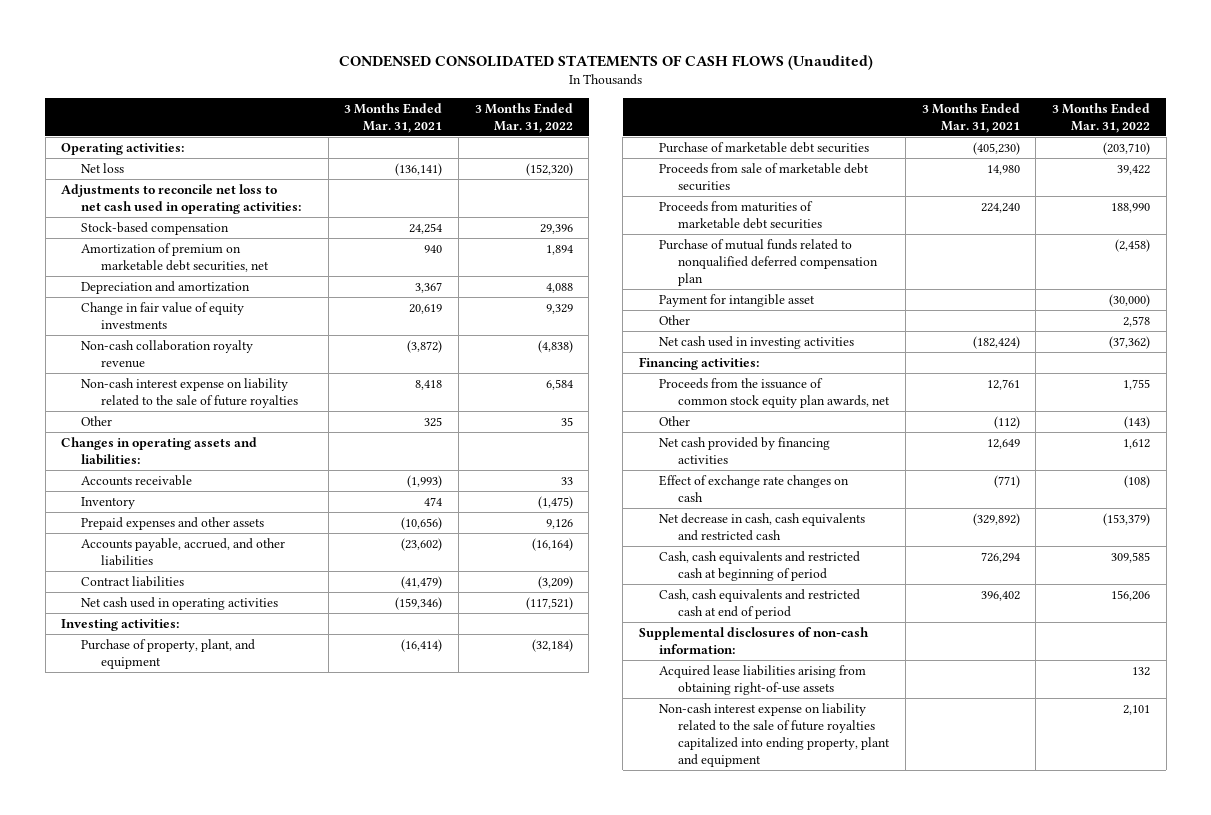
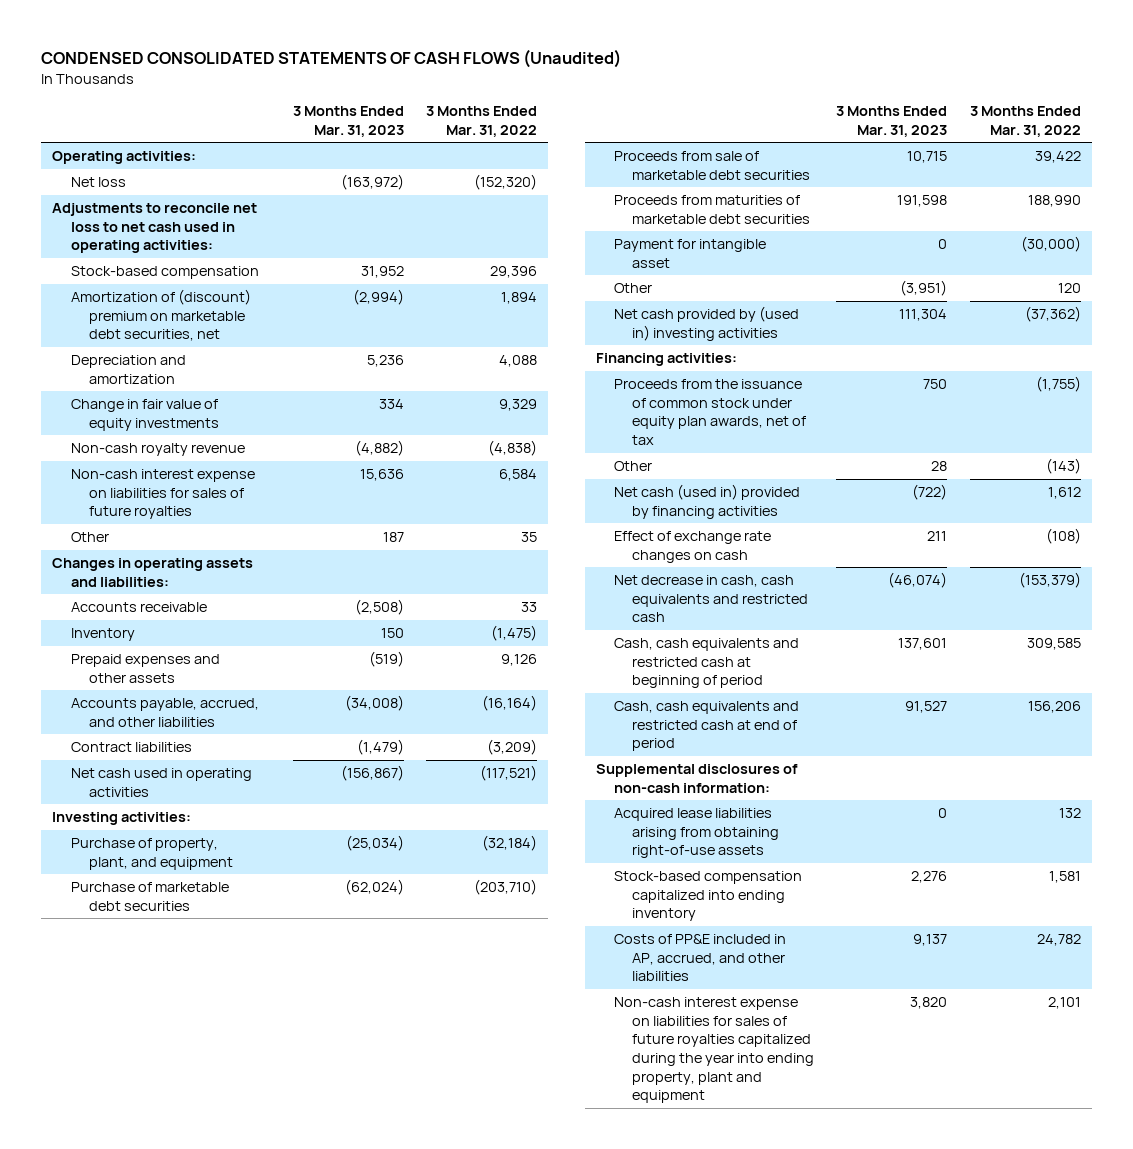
[344,102,443,133] 3 Months Ended Mar. 31, 2021 -> none
none -> [292,106,404,137] 3 Months Ended Mar. 31, 2023
[81,242,270,272] Amortization of premium on marketable debt securities, net -> [70,289,251,342] Amortization of (discount) premium on marketable debt securities, net
[81,339,254,368] Non-cash collaboration royalty revenue -> [70,443,245,457] Non-cash royalty revenue
[81,377,299,408] Non-cash interest expense on liability related to the sale of future royalties -> [70,469,255,520] Non-cash interest expense on liabilities for sales of future royalties
[658,238,879,286] Purchase of mutual funds related to nonqualified deferred compensation plan -> none
[1123,315,1151,327] 2,578 -> [1057,283,1081,294] 120
[658,335,854,349] Net cash used in investing activities -> [614,306,800,341] Net cash provided by (used in) investing activities
[658,377,891,408] Proceeds from the issuance of common stock equity plan awards, net -> [614,379,807,446] Proceeds from the issuance of common stock under equity plan awards, net of tax
[1123,378,1151,390] 1,755 -> [1035,376,1081,393] (1,755)
[658,436,830,464] Net cash provided by financing activities -> [614,484,801,519] Net cash (used in) provided by financing activities
none -> [614,871,803,922] Stock-based compensation capitalized into ending inventory
none -> [614,934,787,982] Costs of PP&E included in AP, accrued, and other liabilities
[658,702,891,767] Non-cash interest expense on liability related to the sale of future royalties capitalized into ending property, plant and equipment -> [614,997,815,1104] Non-cash interest expense on liabilities for sales of future royalties capitalized during the year into ending property, plant and equipment

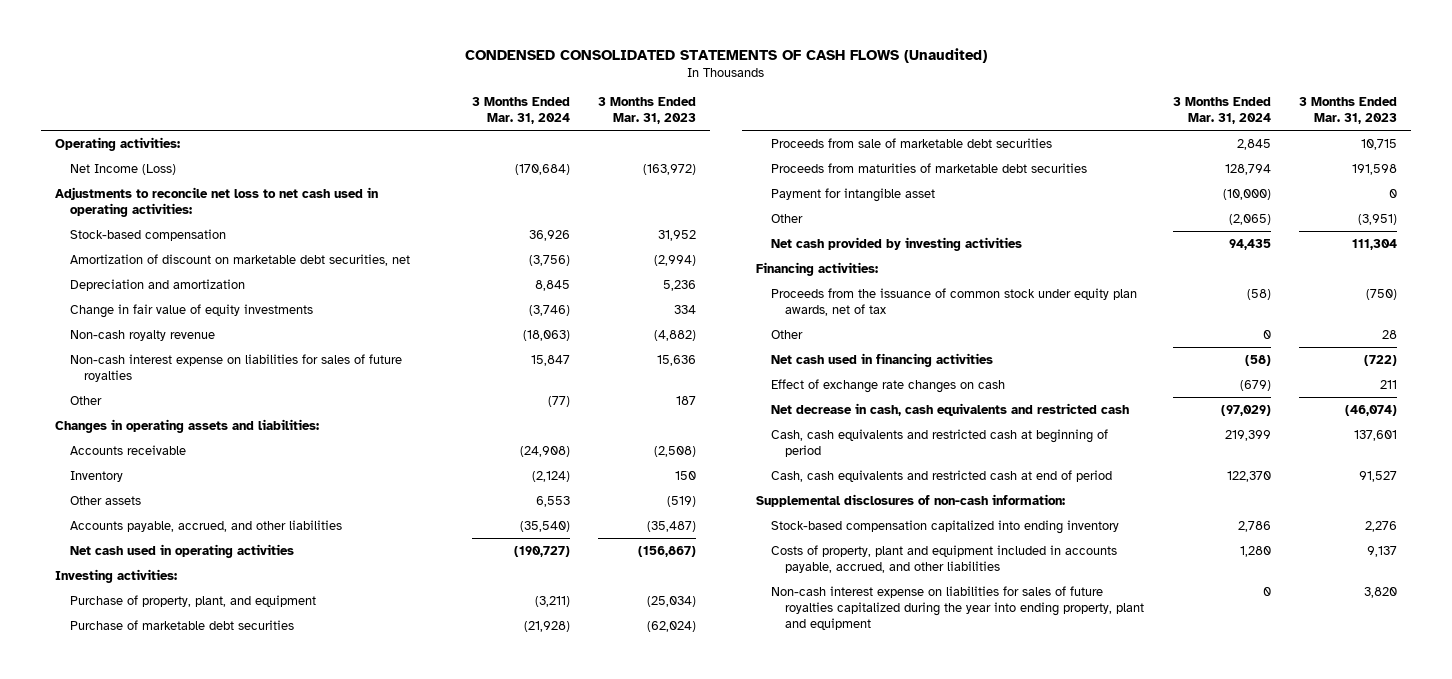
[426,106,538,137] 3 Months Ended Mar. 31, 2022 -> none
none -> [471,97,570,125] 3 Months Ended Mar. 31, 2024
[70,177,126,188] Net loss -> [69,163,176,175] Net Income (Loss)
[70,289,251,342] Amortization of (discount) premium on marketable debt securities, net -> [69,253,410,266] Amortization of discount on marketable debt securities, net
[70,742,192,753] Contract liabilities -> none
[70,654,220,683] Prepaid expenses and other assets -> [69,495,141,505] Other assets
[344,695,404,712] (34,008) -> [647,520,697,532] (35,487)
[614,306,800,341] Net cash provided by (used in) investing activities -> [770,236,1022,251] Net cash provided by investing activities
[923,379,948,390] 750 -> [1366,288,1398,300] (750)
[614,484,801,519] Net cash (used in) provided by financing activities -> [770,352,993,367] Net cash used in financing activities
[614,808,780,859] Acquired lease liabilities arising from obtaining right-of-use assets -> none
[614,934,787,982] Costs of PP&E included in AP, accrued, and other liabilities -> [770,544,1117,573] Costs of property, plant and equipment included in accounts payable, accrued, and other liabilities

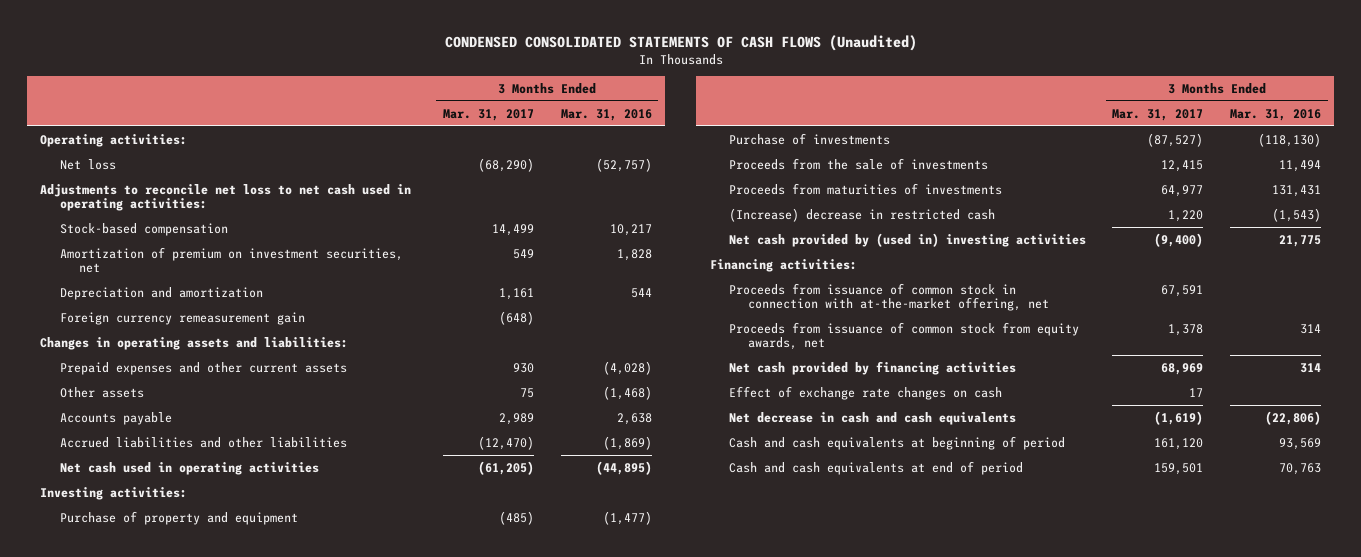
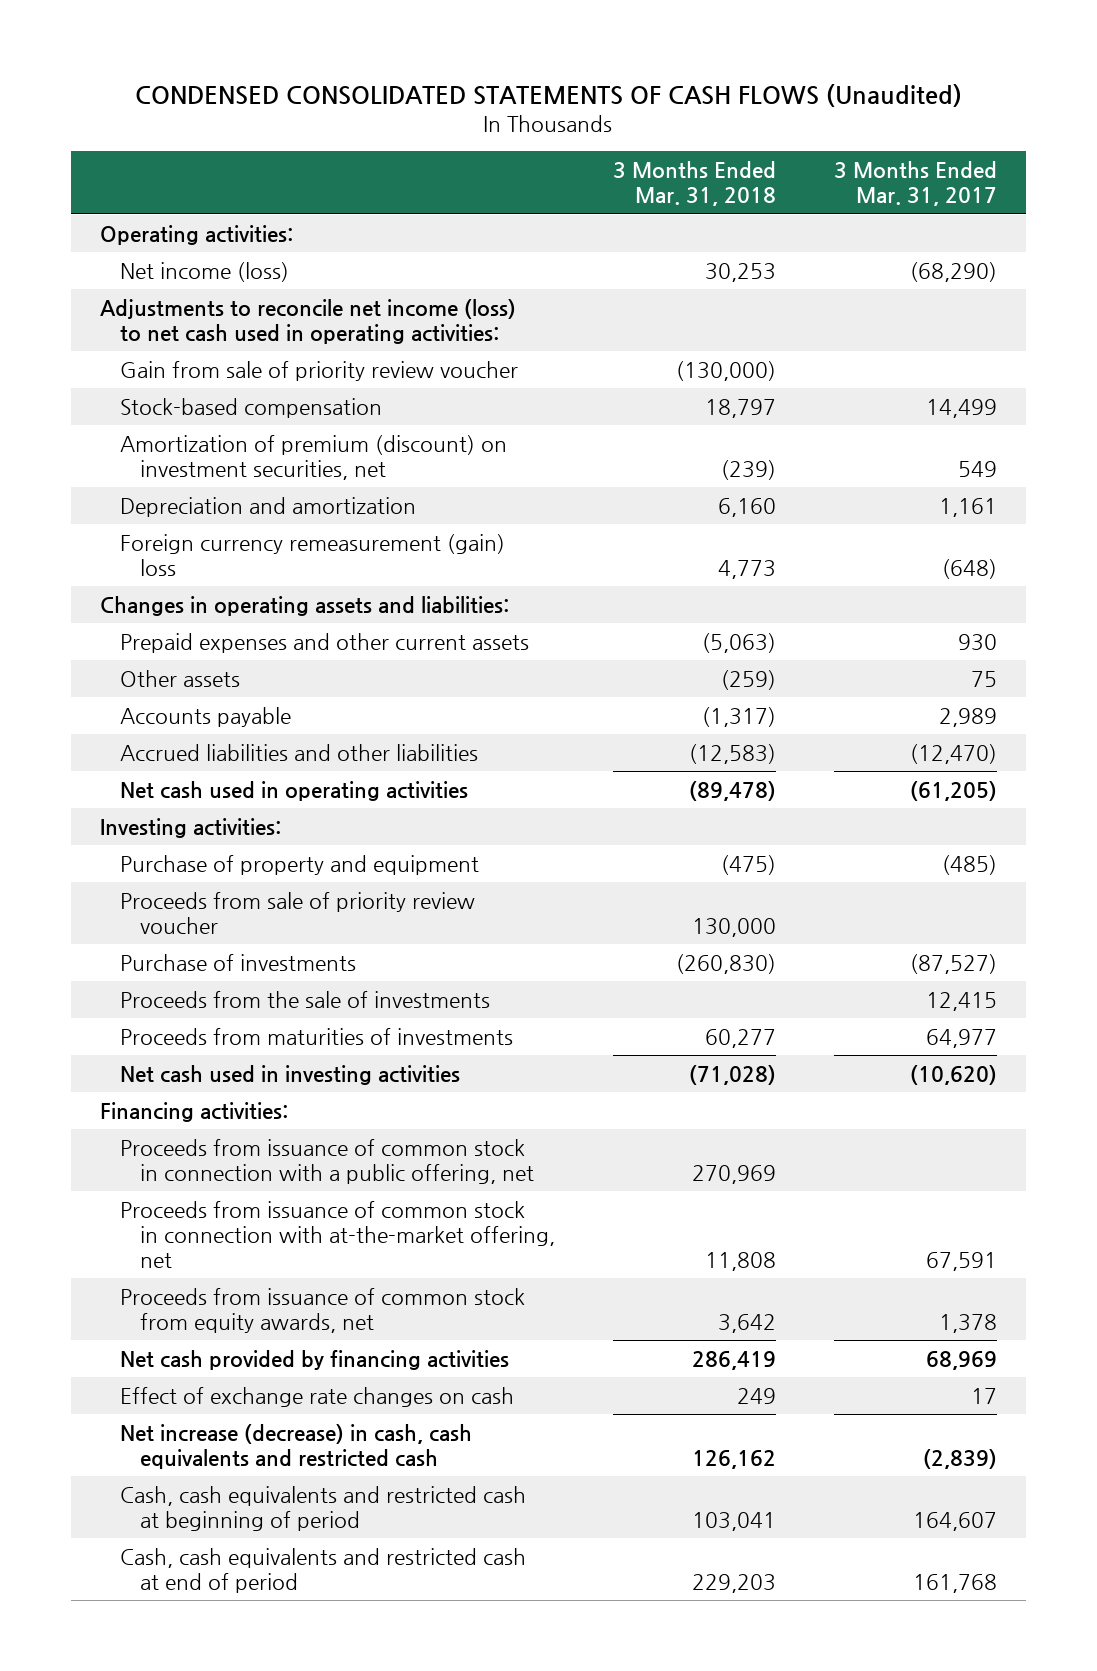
[560,108,652,121] Mar. 31, 2016 -> none
none -> [612,161,776,207] 3 Months Ended Mar. 31, 2018
[59,158,116,170] Net loss -> [119,261,289,282] Net income (loss)
[40,183,412,212] Adjustments to reconcile net loss to net cash used in operating activities: -> [100,298,517,344] Adjustments to reconcile net income (loss) to net cash used in operating activities:
none -> [119,360,518,381] Gain from sale of priority review voucher
[59,246,403,274] Amortization of premium on investment securities, net -> [119,434,507,480] Amortization of premium (discount) on investment securities, net
[59,311,305,325] Foreign currency remeasurement gain -> [119,533,505,576] Foreign currency remeasurement (gain) loss
none -> [119,891,475,934] Proceeds from sale of priority review voucher
[728,207,995,222] (Increase) decrease in restricted cash -> none
[728,232,1086,247] Net cash provided by (used in) investing activities -> [119,1064,460,1085] Net cash used in investing activities
[1154,232,1204,247] (9,400) -> [909,1064,997,1085] (10,620)
none -> [119,1138,534,1184] Proceeds from issuance of common stock in connection with a public offering, net
[728,411,1016,425] Net decrease in cash and cash equivalents -> [119,1423,472,1469] Net increase (decrease) in cash, cash equivalents and restricted cash
[1154,410,1204,425] (1,619) -> [922,1448,997,1469] (2,839)
[728,435,1065,450] Cash and cash equivalents at beginning of period -> [119,1485,526,1531] Cash, cash equivalents and restricted cash at beginning of period
[1154,437,1204,450] 161,120 -> [912,1511,997,1531] 164,607
[728,460,1023,475] Cash and cash equivalents at end of period -> [119,1547,526,1593] Cash, cash equivalents and restricted cash at end of period
[1154,462,1204,475] 159,501 -> [912,1573,997,1593] 161,768

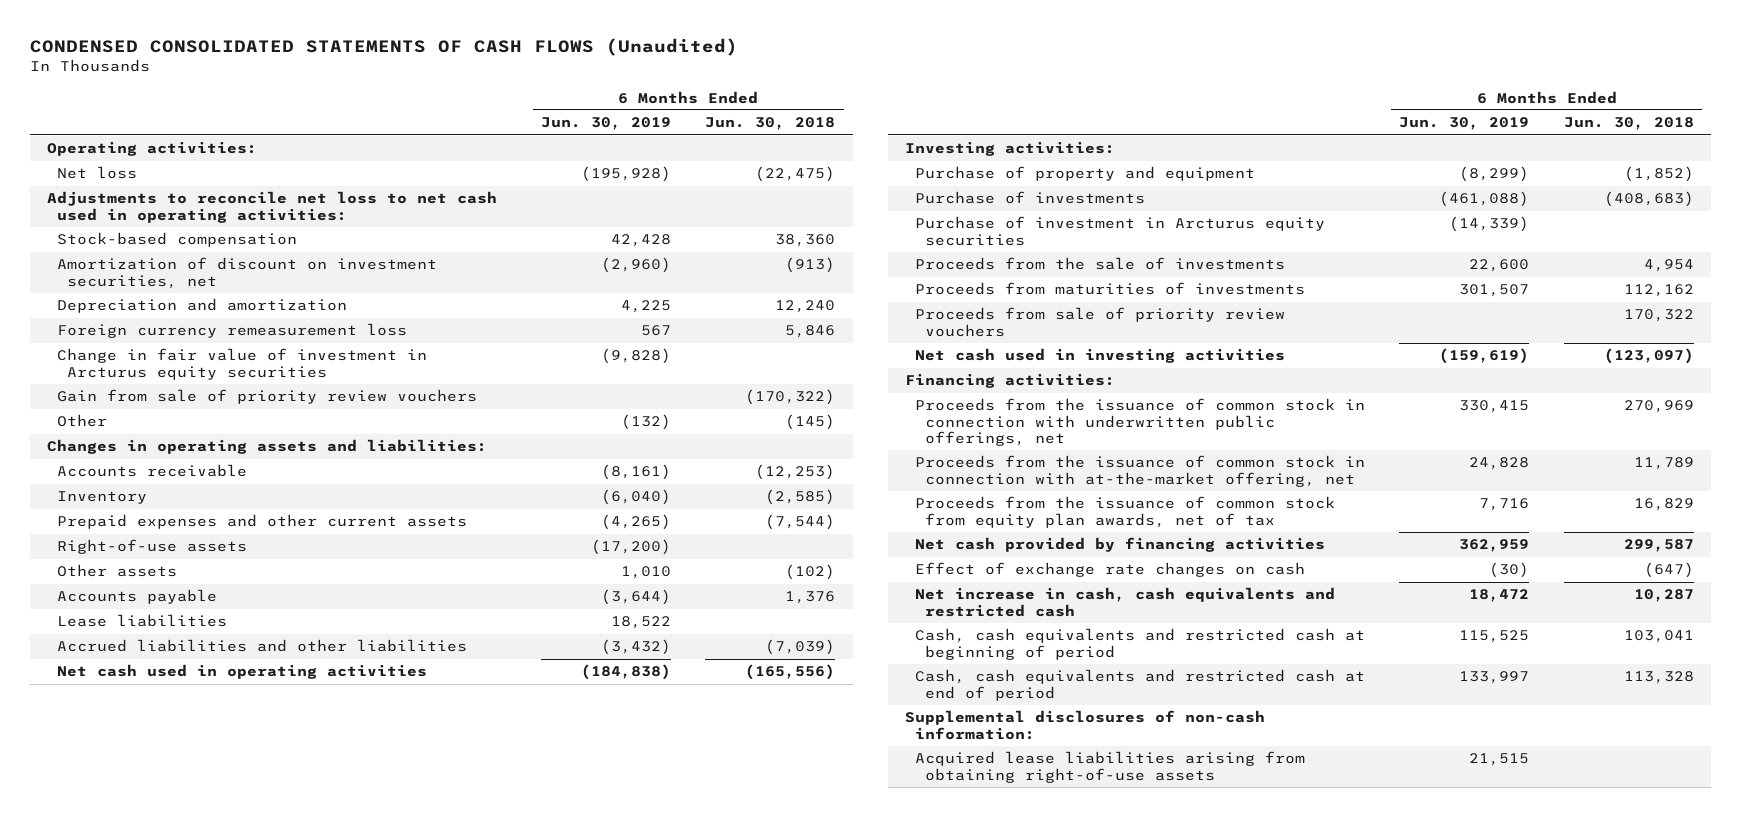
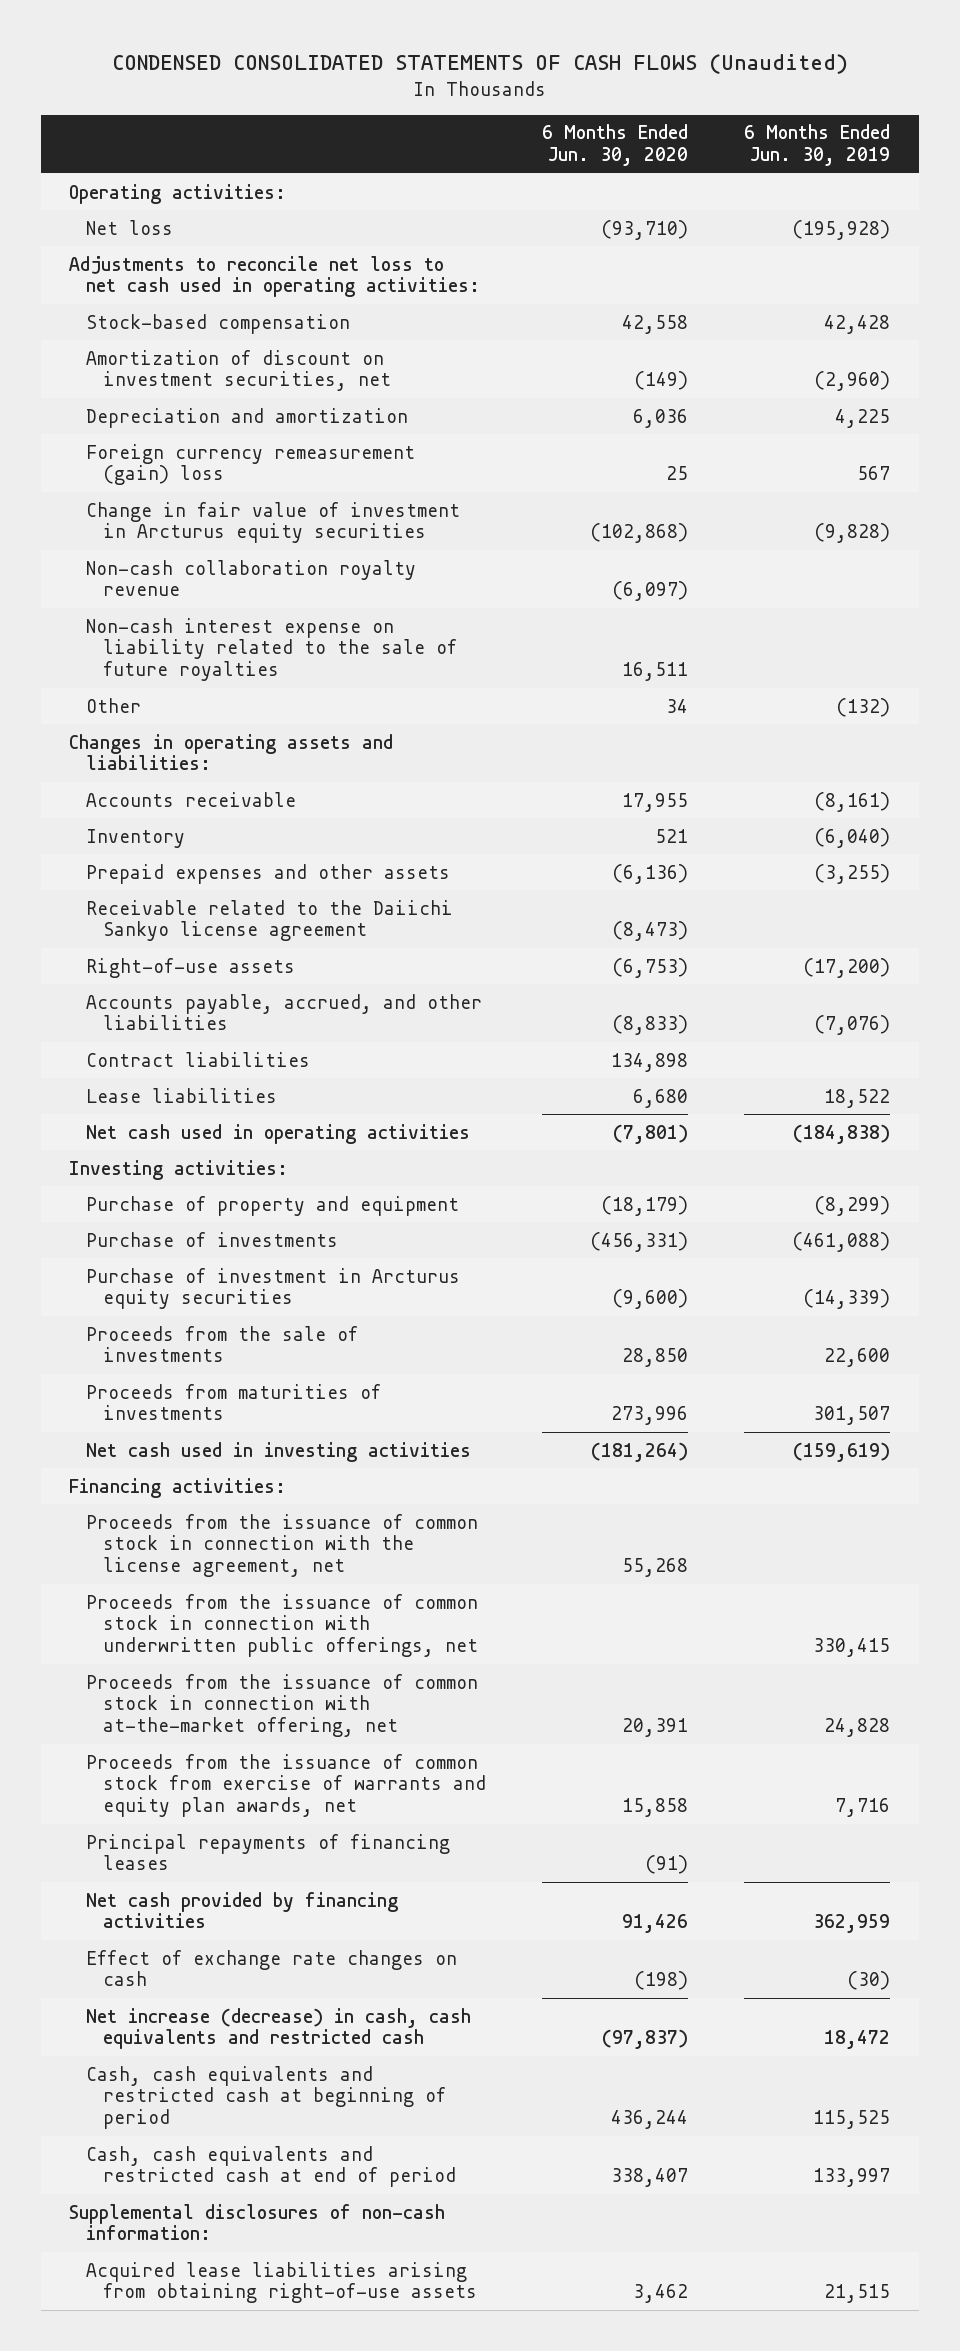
[705,117,836,131] Jun. 30, 2018 -> none
none -> [542,124,689,167] 6 Months Ended Jun. 30, 2020
[56,323,407,339] Foreign currency remeasurement loss -> [85,443,415,486] Foreign currency remeasurement (gain) loss
[56,389,477,405] Gain from sale of priority review vouchers -> none
none -> [85,559,416,597] Non-cash collaboration royalty revenue
none -> [85,617,457,682] Non-cash interest expense on liability related to the sale of future royalties
[56,514,467,530] Prepaid expenses and other current assets -> [85,863,450,884] Prepaid expenses and other assets
[601,514,672,531] (4,265) -> [814,863,891,884] (3,255)
none -> [85,899,453,942] Receivable related to the Daiichi Sankyo license agreement
[56,564,177,578] Other assets -> none
[56,589,217,605] Accounts payable -> none
none -> [85,993,482,1031] Accounts payable, accrued, and other liabilities
none -> [85,1051,310,1067] Contract liabilities
[56,639,467,653] Accrued liabilities and other liabilities -> none
[915,307,1286,337] Proceeds from sale of priority review vouchers -> none
none -> [85,1513,478,1578] Proceeds from the issuance of common stock in connection with the license agreement, net
[915,496,1336,528] Proceeds from the issuance of common stock from equity plan awards, net of tax -> [85,1753,486,1818] Proceeds from the issuance of common stock from exercise of warrants and equity plan awards, net
none -> [85,1833,450,1871] Principal repayments of financing leases
[915,587,1336,617] Net increase in cash, cash equivalents and restricted cash -> [85,2007,471,2050] Net increase (decrease) in cash, cash equivalents and restricted cash

